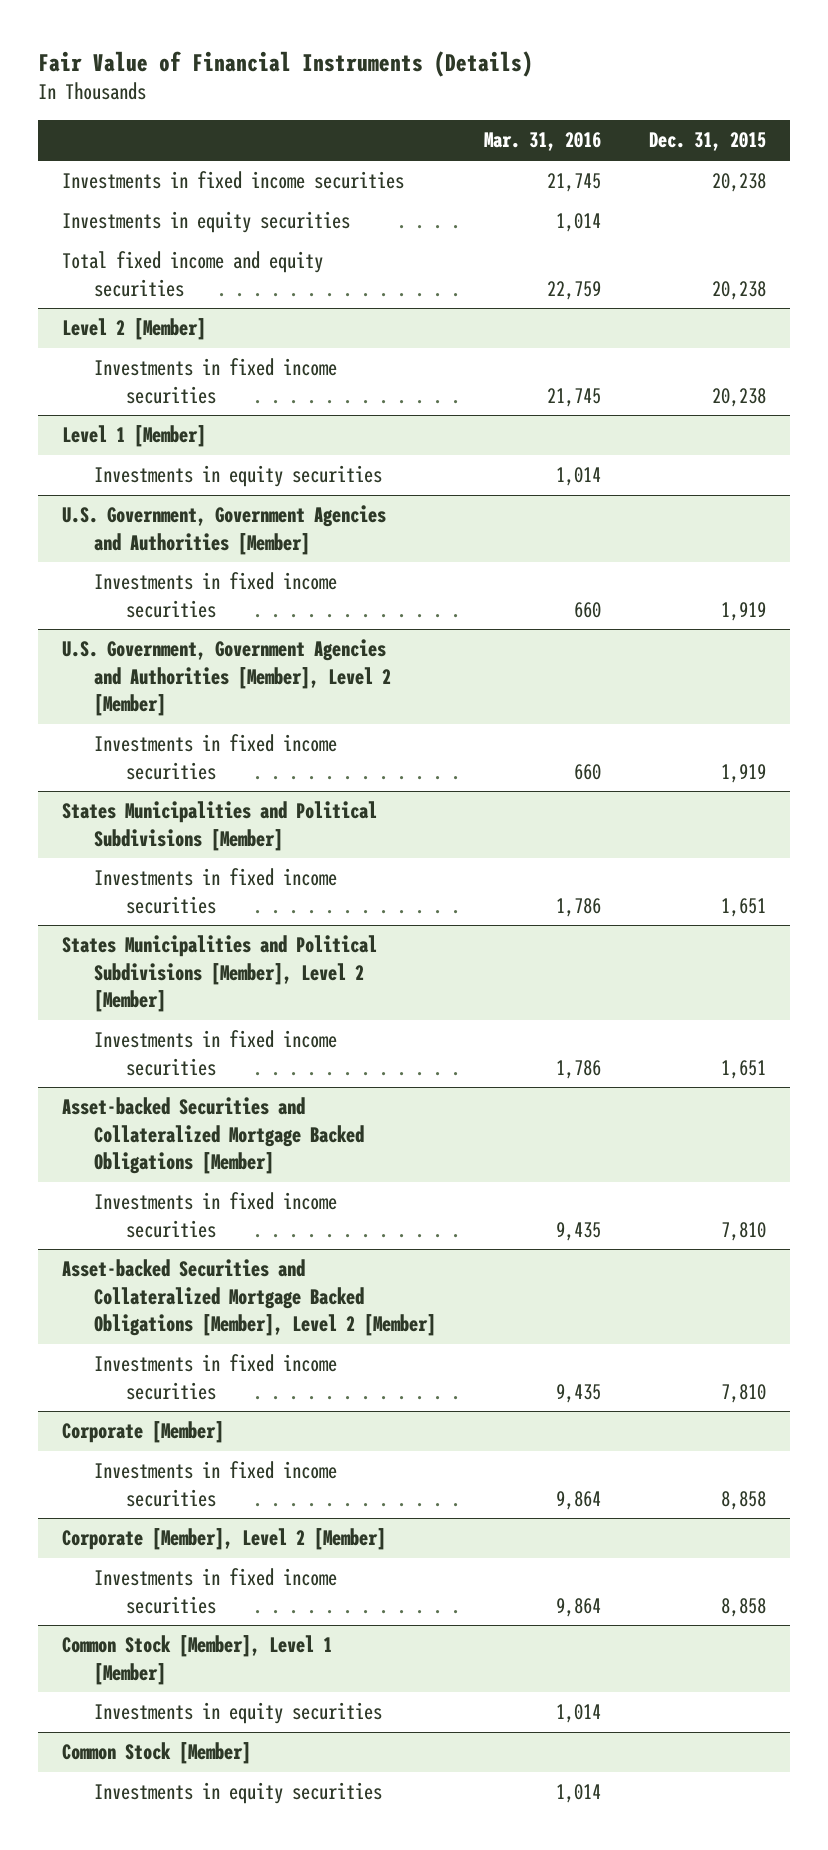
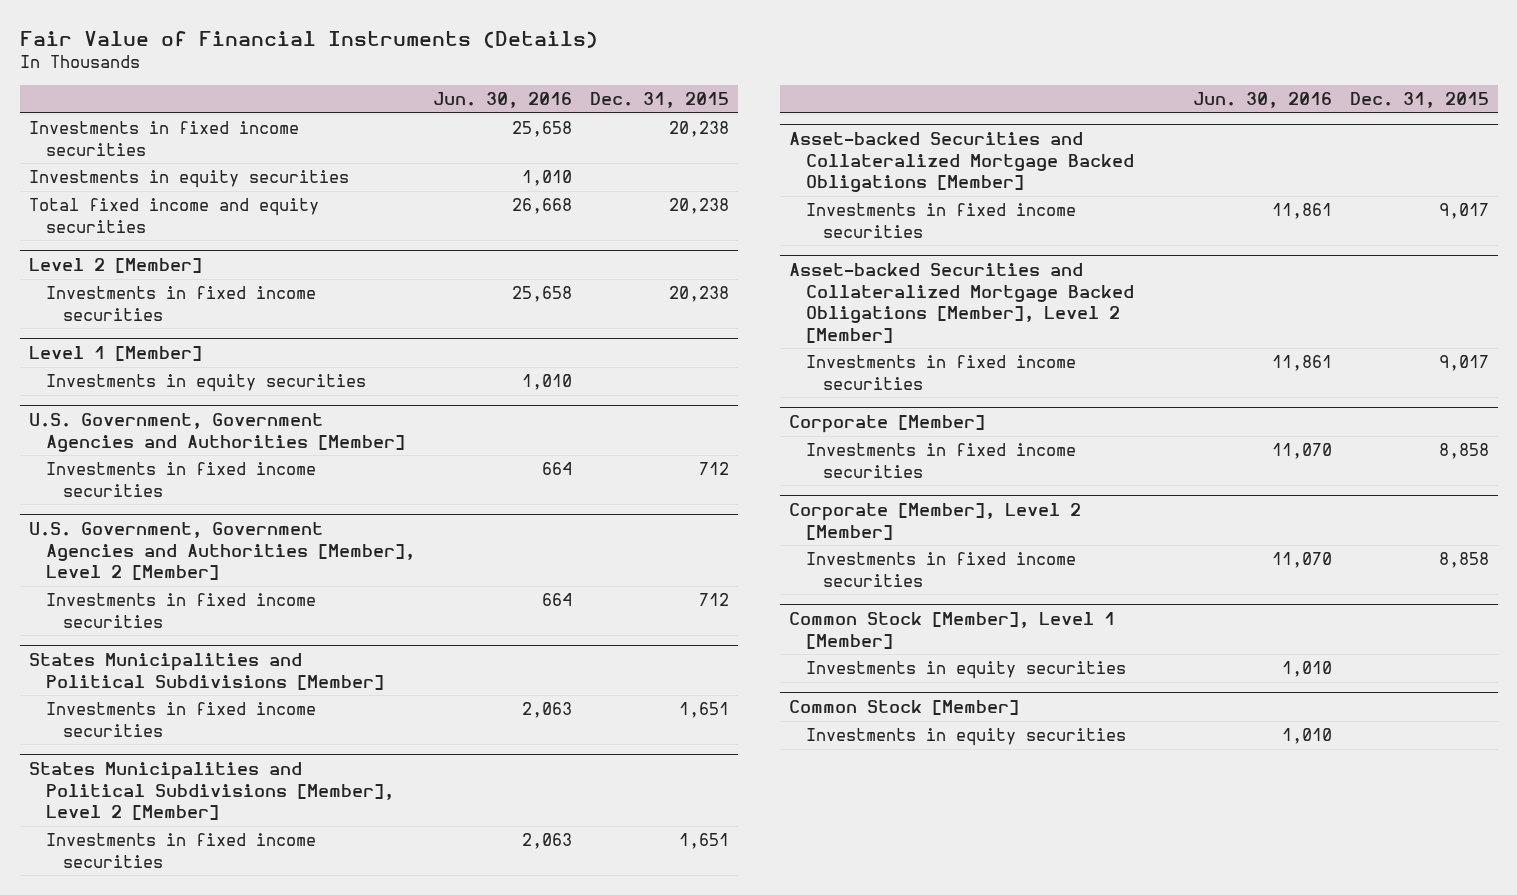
[484,132,602,152] Mar. 31, 2016 -> none
none -> [432,92,572,109] Jun. 30, 2016
[721,601,767,621] 1,919 -> [698,462,729,476] 712
[721,763,767,783] 1,919 -> [698,593,729,607] 712
[721,1221,767,1241] 7,810 -> [1438,203,1489,220] 9,017
[721,1383,767,1403] 7,810 -> [1438,355,1489,372] 9,017

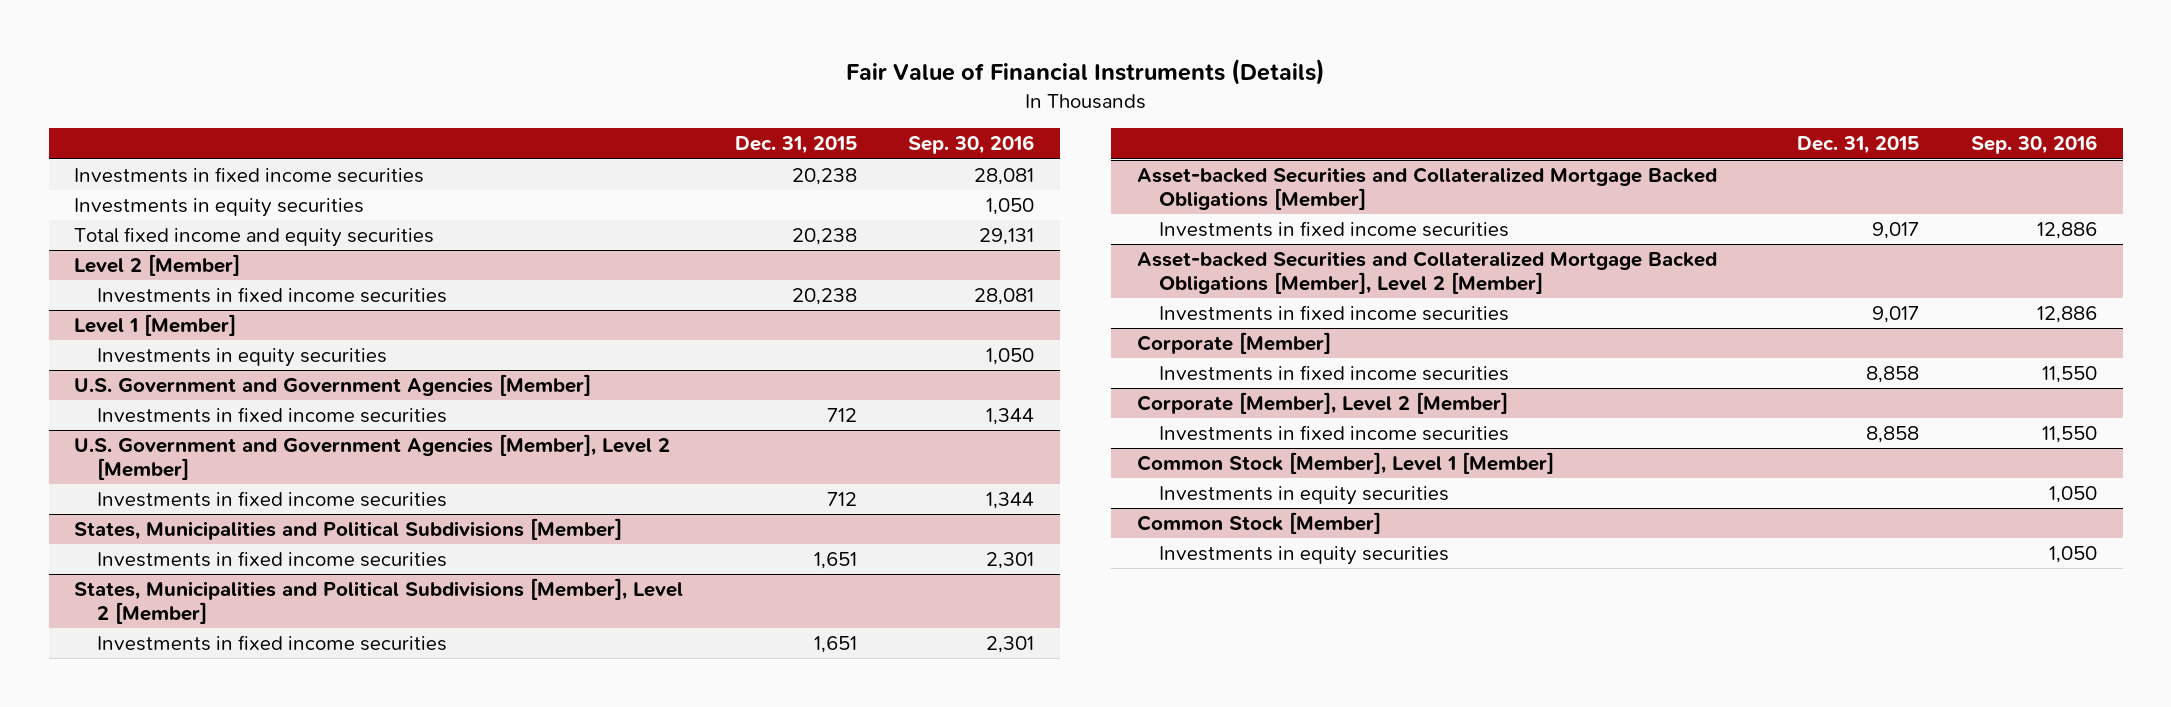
[432,92,572,109] Jun. 30, 2016 -> none
none -> [908,135,1035,155] Sep. 30, 2016
[28,413,405,452] U.S. Government, Government Agencies and Authorities [Member] -> [74,374,592,397] U.S. Government and Government Agencies [Member]
[28,522,415,581] U.S. Government, Government Agencies and Authorities [Member], Level 2 [Member] -> [74,434,671,480] U.S. Government and Government Agencies [Member], Level 2 [Member]
[28,653,384,690] States Municipalities and Political Subdivisions [Member] -> [74,518,623,541] States, Municipalities and Political Subdivisions [Member]
[28,762,394,821] States Municipalities and Political Subdivisions [Member], Level 2 [Member] -> [74,578,684,624] States, Municipalities and Political Subdivisions [Member], Level 2 [Member]

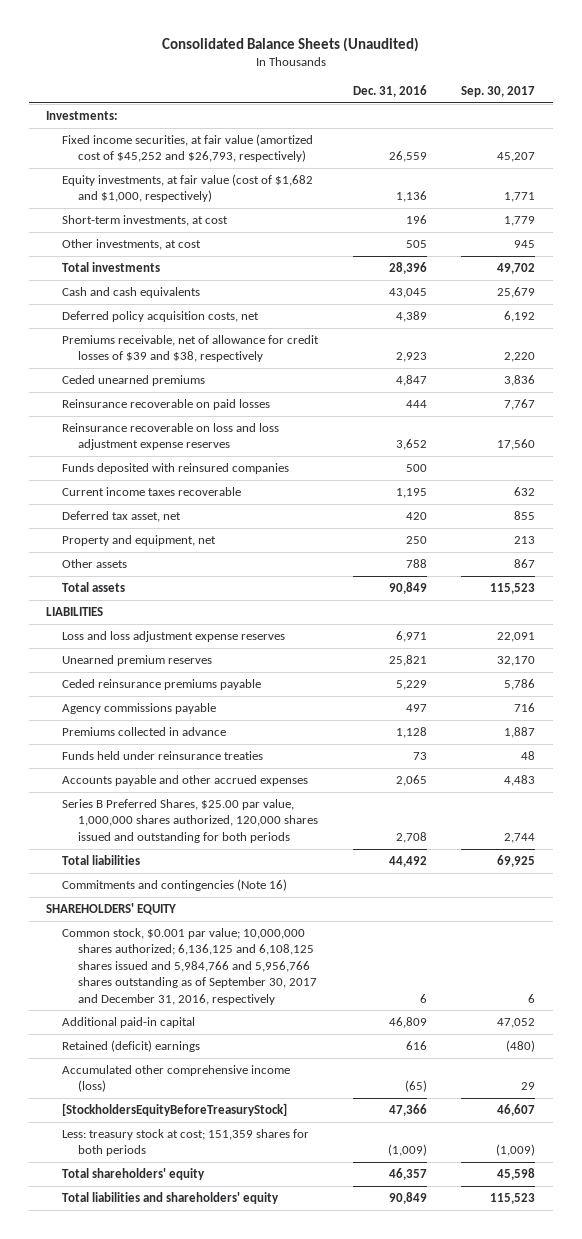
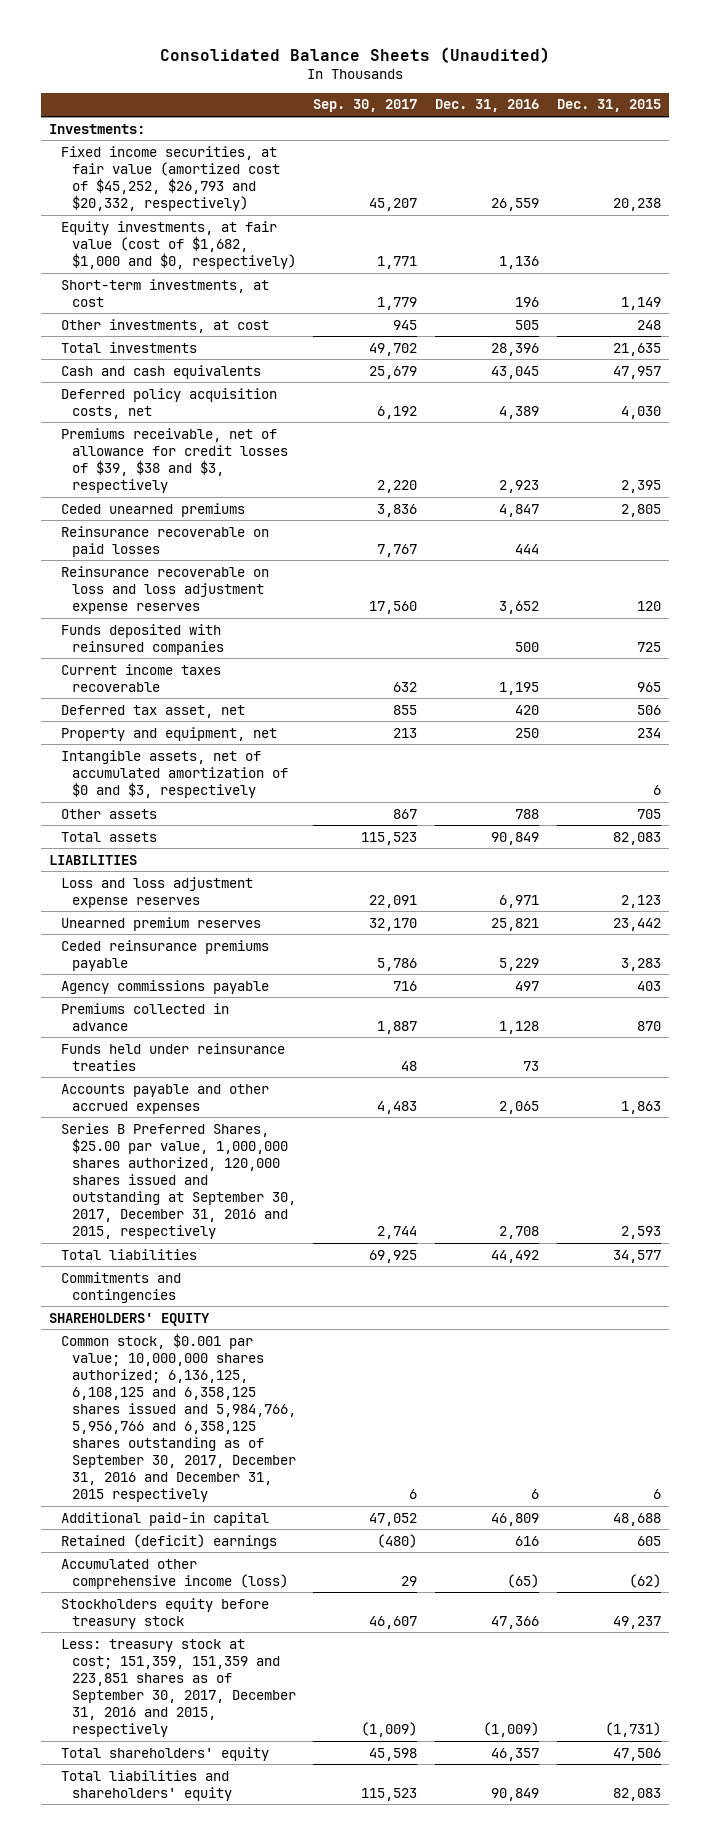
none -> [556,99,661,113] Dec. 31, 2015
[62,134,314,163] Fixed income securities, at fair value (amortized cost of $45,252 and $26,793, respectively) -> [60,145,280,211] Fixed income securities, at fair value (amortized cost of $45,252, $26,793 and $20,332, respectively)
[62,174,314,203] Equity investments, at fair value (cost of $1,682 and $1,000, respectively) -> [60,220,296,269] Equity investments, at fair value (cost of $1,682, $1,000 and $0, respectively)
[62,335,320,363] Premiums receivable, net of allowance for credit losses of $39 and $38, respectively -> [60,427,288,493] Premiums receivable, net of allowance for credit losses of $39, $38 and $3, respectively
none -> [60,749,288,798] Intangible assets, net of accumulated amortization of $0 and $3, respectively
[62,799,319,843] Series B Preferred Shares, $25.00 par value, 1,000,000 shares authorized, 120,000 shares issued and outstanding for both periods -> [60,1122,296,1240] Series B Preferred Shares, $25.00 par value, 1,000,000 shares authorized, 120,000 shares issued and outstanding at September 30, 2017, December 31, 2016 and 2015, respectively
[62,879,288,892] Commitments and contingencies (Note 16) -> [60,1271,181,1303] Commitments and contingencies
[62,928,318,1005] Common stock, $0.001 par value; 10,000,000 shares authorized; 6,136,125 and 6,108,125 shares issued and 5,984,766 and 5,956,766 shares outstanding as of September 30, 2017 and December 31, 2016, respectively -> [60,1332,296,1503] Common stock, $0.001 par value; 10,000,000 shares authorized; 6,136,125, 6,108,125 and 6,358,125 shares issued and 5,984,766, 5,956,766 and 6,358,125 shares outstanding as of September 30, 2017, December 31, 2016 and December 31, 2015 respectively
[62,1103,288,1117] [StockholdersEquityBeforeTreasuryStock] -> [60,1597,269,1629] Stockholders equity before treasury stock
[62,1129,310,1157] Less: treasury stock at cost; 151,359 shares for both periods -> [60,1638,296,1738] Less: treasury stock at cost; 151,359, 151,359 and 223,851 shares as of September 30, 2017, December 31, 2016 and 2015, respectively

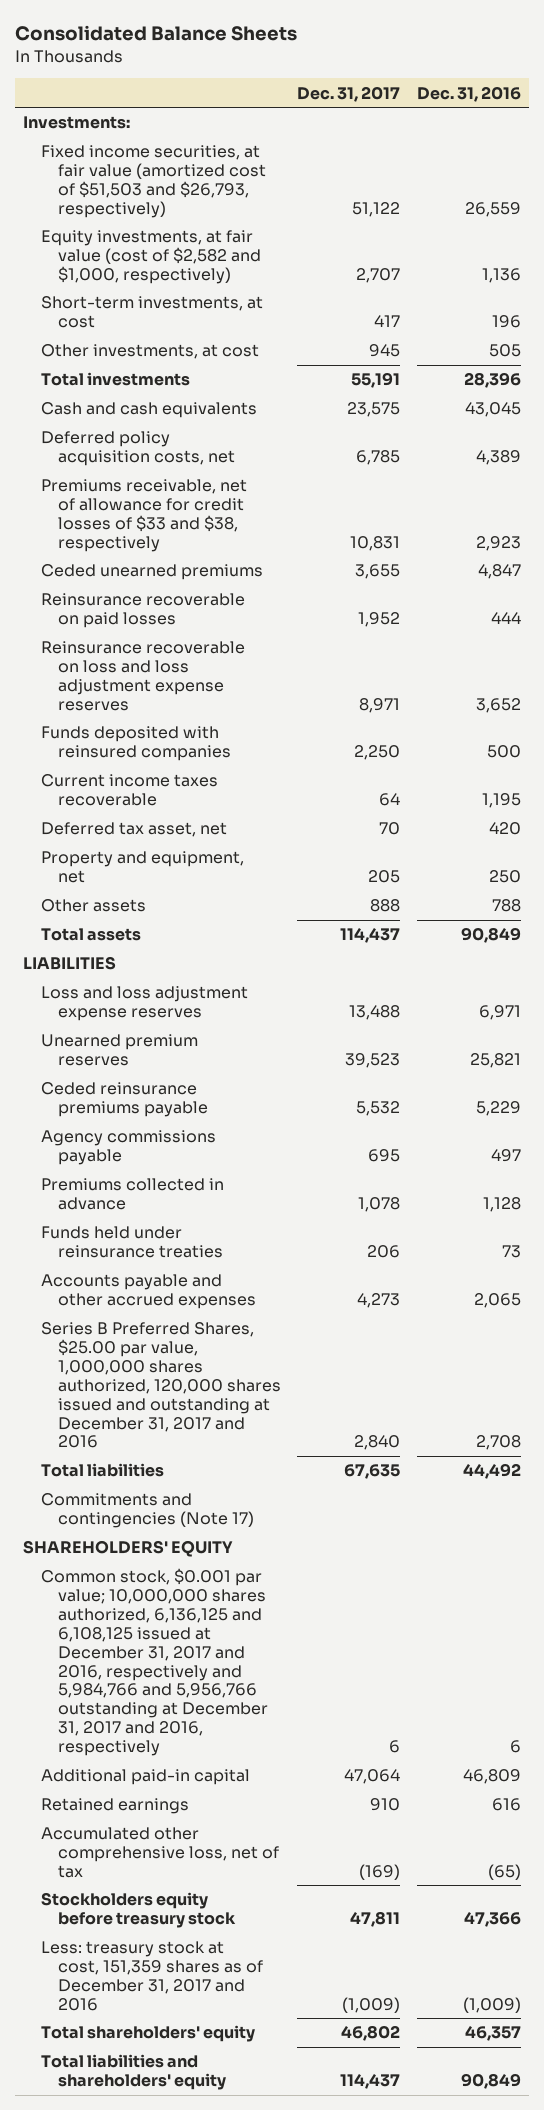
[159,47,550,64] Consolidated Balance Sheets (Unaudited) -> [15,25,298,42] Consolidated Balance Sheets
[313,99,418,113] Sep. 30, 2017 -> none
[556,99,661,113] Dec. 31, 2015 -> none
none -> [297,85,401,102] Dec. 31, 2017
[60,145,280,211] Fixed income securities, at fair value (amortized cost of $45,252, $26,793 and $20,332, respectively) -> [40,145,267,218] Fixed income securities, at fair value (amortized cost of $51,503 and $26,793, respectively)
[60,220,296,269] Equity investments, at fair value (cost of $1,682, $1,000 and $0, respectively) -> [40,230,262,285] Equity investments, at fair value (cost of $2,582 and $1,000, respectively)
[60,427,288,493] Premiums receivable, net of allowance for credit losses of $39, $38 and $3, respectively -> [40,479,247,552] Premiums receivable, net of allowance for credit losses of $33 and $38, respectively
[60,749,288,798] Intangible assets, net of accumulated amortization of $0 and $3, respectively -> none
[60,1122,296,1240] Series B Preferred Shares, $25.00 par value, 1,000,000 shares authorized, 120,000 shares issued and outstanding at September 30, 2017, December 31, 2016 and 2015, respectively -> [40,1322,282,1449] Series B Preferred Shares, $25.00 par value, 1,000,000 shares authorized, 120,000 shares issued and outstanding at December 31, 2017 and 2016
[60,1271,181,1303] Commitments and contingencies -> [40,1493,255,1529] Commitments and contingencies (Note 17)
[60,1332,296,1503] Common stock, $0.001 par value; 10,000,000 shares authorized; 6,136,125, 6,108,125 and 6,358,125 shares issued and 5,984,766, 5,956,766 and 6,358,125 shares outstanding as of September 30, 2017, December 31, 2016 and December 31, 2015 respectively -> [40,1568,269,1757] Common stock, $0.001 par value; 10,000,000 shares authorized, 6,136,125 and 6,108,125 issued at December 31, 2017 and 2016, respectively and 5,984,766 and 5,956,766 outstanding at December 31, 2017 and 2016, respectively
[60,1533,277,1549] Retained (deficit) earnings -> [40,1798,189,1815] Retained earnings
[60,1558,288,1589] Accumulated other comprehensive income (loss) -> [40,1827,280,1879] Accumulated other comprehensive loss, net of tax
[60,1638,296,1738] Less: treasury stock at cost; 151,359, 151,359 and 223,851 shares as of September 30, 2017, December 31, 2016 and 2015, respectively -> [40,1941,264,2011] Less: treasury stock at cost, 151,359 shares as of December 31, 2017 and 2016

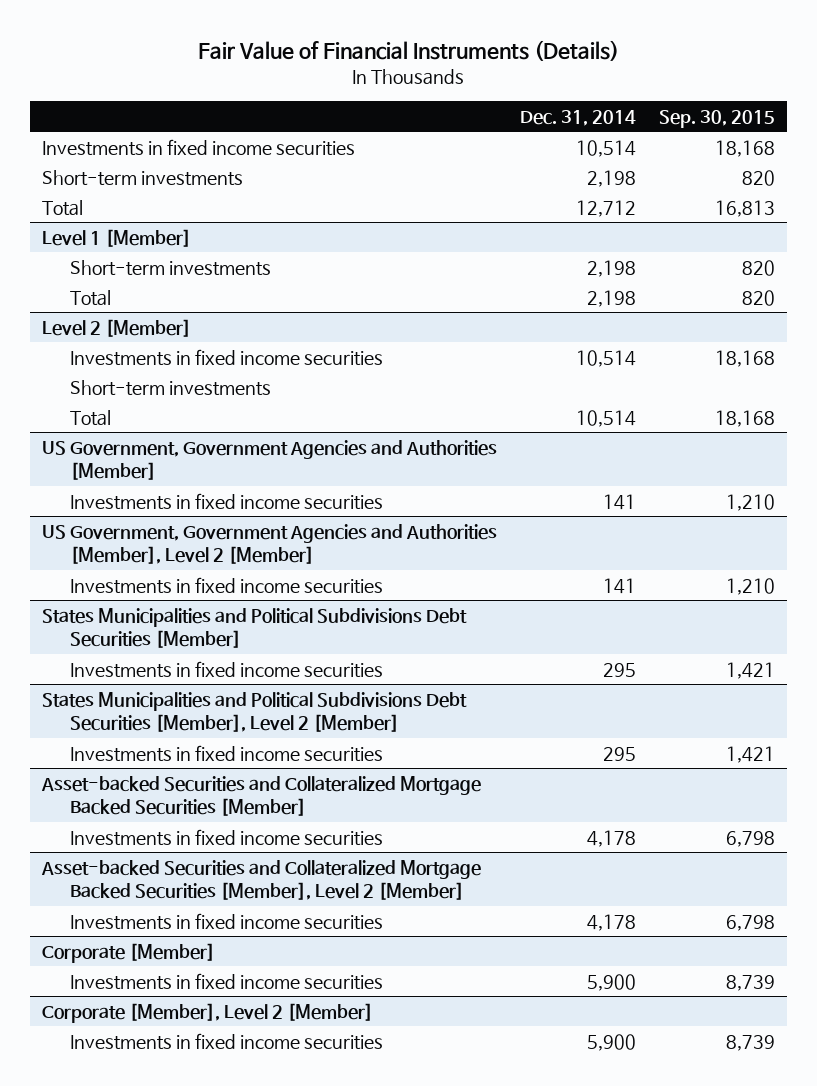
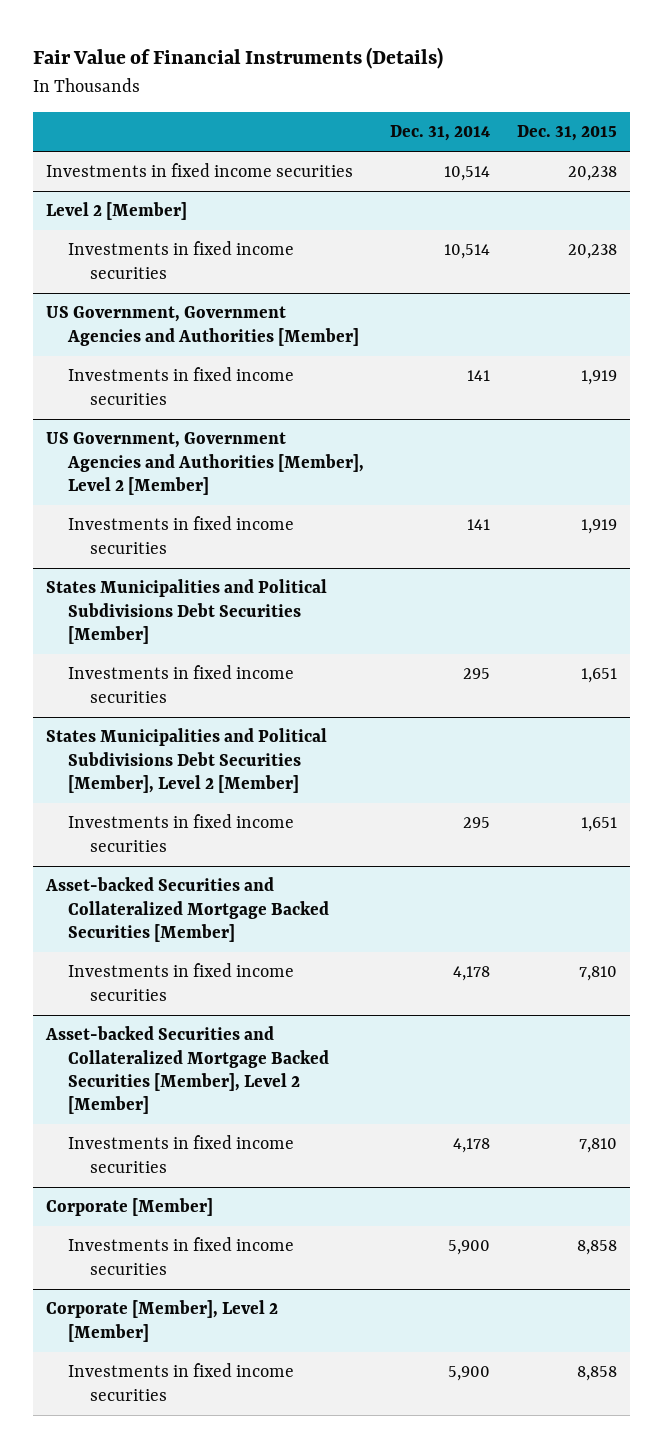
[659,109,776,128] Sep. 30, 2015 -> none
none -> [516,125,617,142] Dec. 31, 2015
[41,169,243,186] Short-term investments -> none
[41,199,83,216] Total -> none
[41,228,191,247] Level 1 [Member] -> none
[70,259,272,276] Short-term investments -> none
[70,289,112,306] Total -> none
[70,379,272,396] Short-term investments -> none
[70,409,112,426] Total -> none

